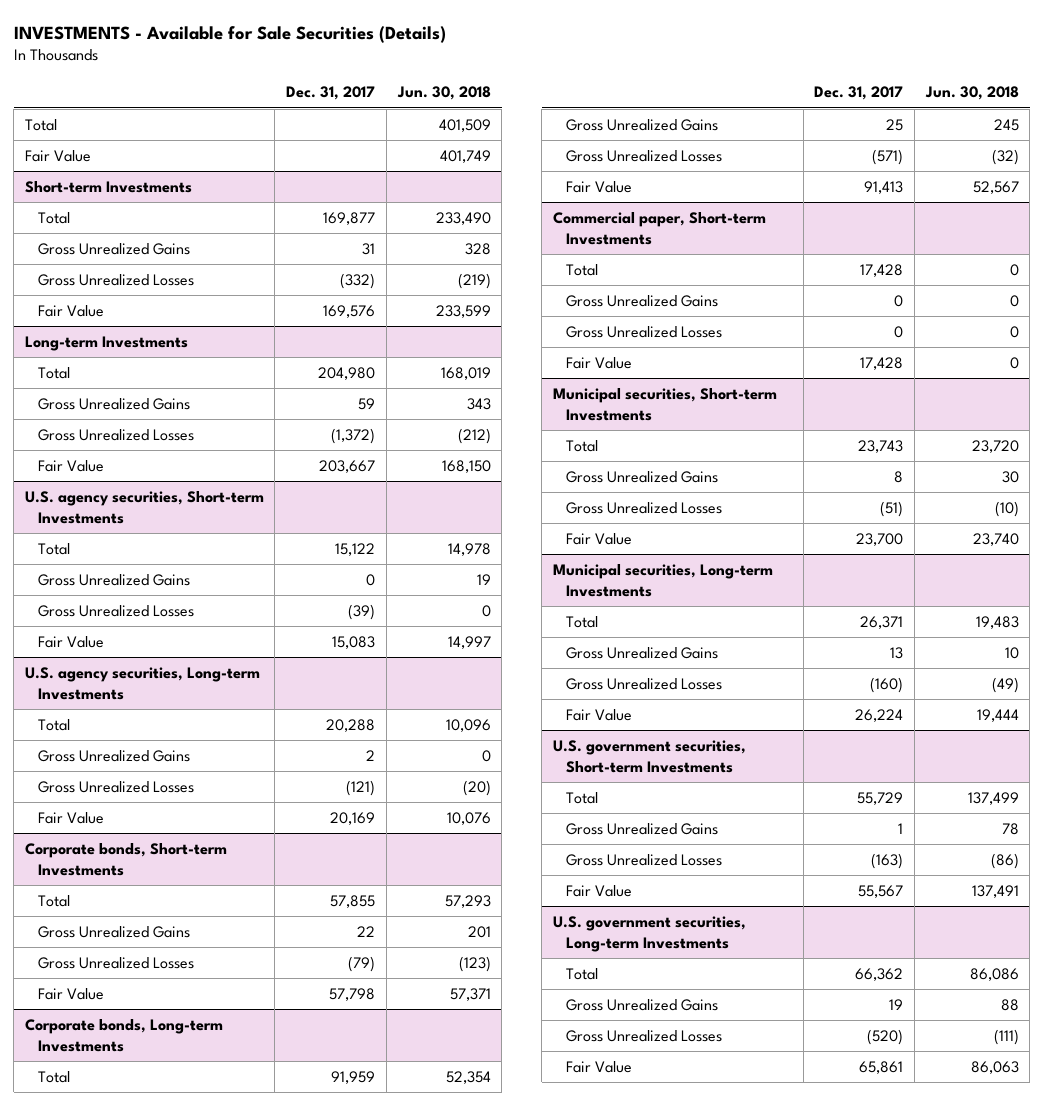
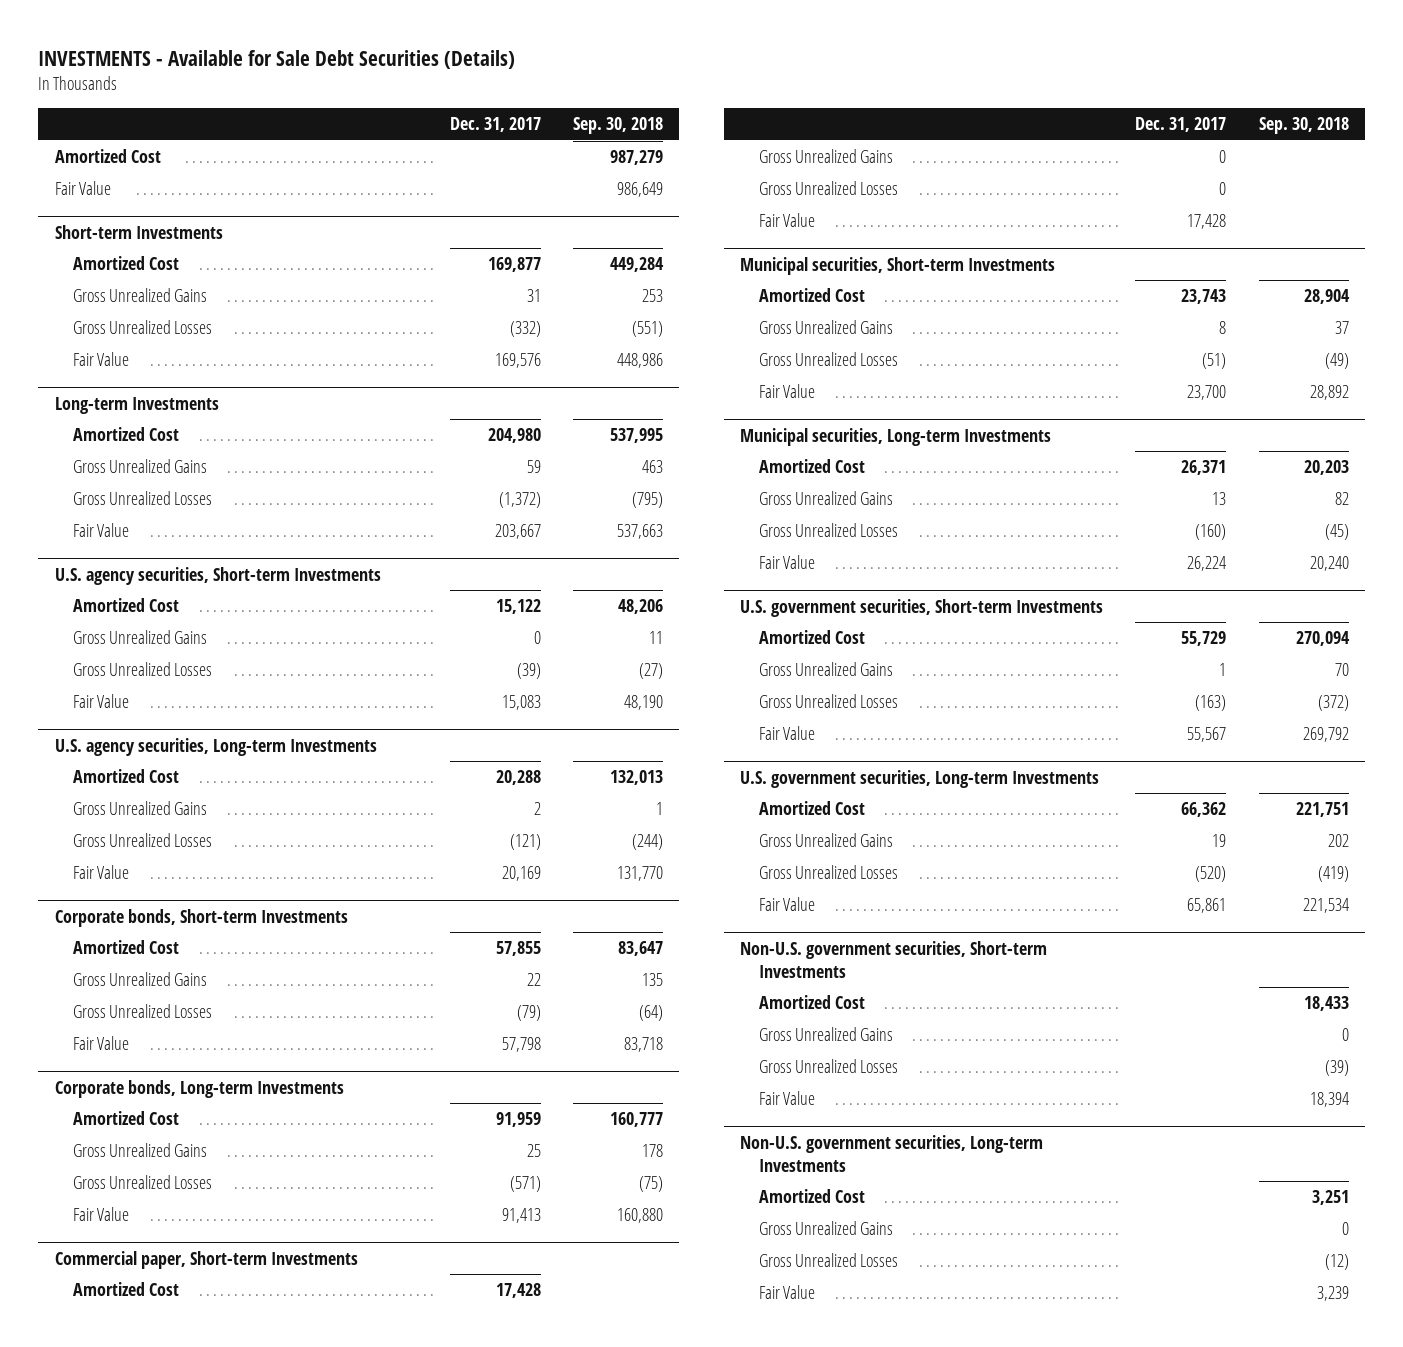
[13,25,446,43] INVESTMENTS - Available for Sale Securities (Details) -> [38,50,516,70] INVESTMENTS - Available for Sale Debt Securities (Details)
[396,86,491,101] Jun. 30, 2018 -> none
none -> [573,117,664,135] Sep. 30, 2018
[24,118,57,131] Total -> [54,149,161,164] Amortized Cost
[37,211,70,224] Total -> [73,256,180,271] Amortized Cost
[37,366,70,379] Total -> [73,427,180,442] Amortized Cost
[37,542,70,555] Total -> [73,598,180,613] Amortized Cost
[37,718,70,731] Total -> [73,769,180,784] Amortized Cost
[37,894,70,907] Total -> [73,940,180,955] Amortized Cost
[37,1070,70,1083] Total -> [73,1111,180,1126] Amortized Cost
[565,263,598,276] Total -> [73,1282,180,1297] Amortized Cost
[565,439,598,452] Total -> [758,288,865,303] Amortized Cost
[565,615,598,628] Total -> [758,459,865,474] Amortized Cost
[565,791,598,804] Total -> [758,630,865,645] Amortized Cost
[565,967,598,980] Total -> [758,801,865,816] Amortized Cost
none -> [739,940,1047,978] Non-U.S. government securities, Short-term Investments
none -> [758,995,865,1010] Amortized Cost
none -> [758,1027,893,1042] Gross Unrealized Gains
none -> [758,1059,898,1074] Gross Unrealized Losses
none -> [758,1091,815,1106] Fair Value
none -> [739,1134,1043,1172] Non-U.S. government securities, Long-term Investments
none -> [758,1189,865,1204] Amortized Cost
none -> [758,1221,893,1236] Gross Unrealized Gains
none -> [758,1253,898,1268] Gross Unrealized Losses
none -> [758,1285,815,1300] Fair Value

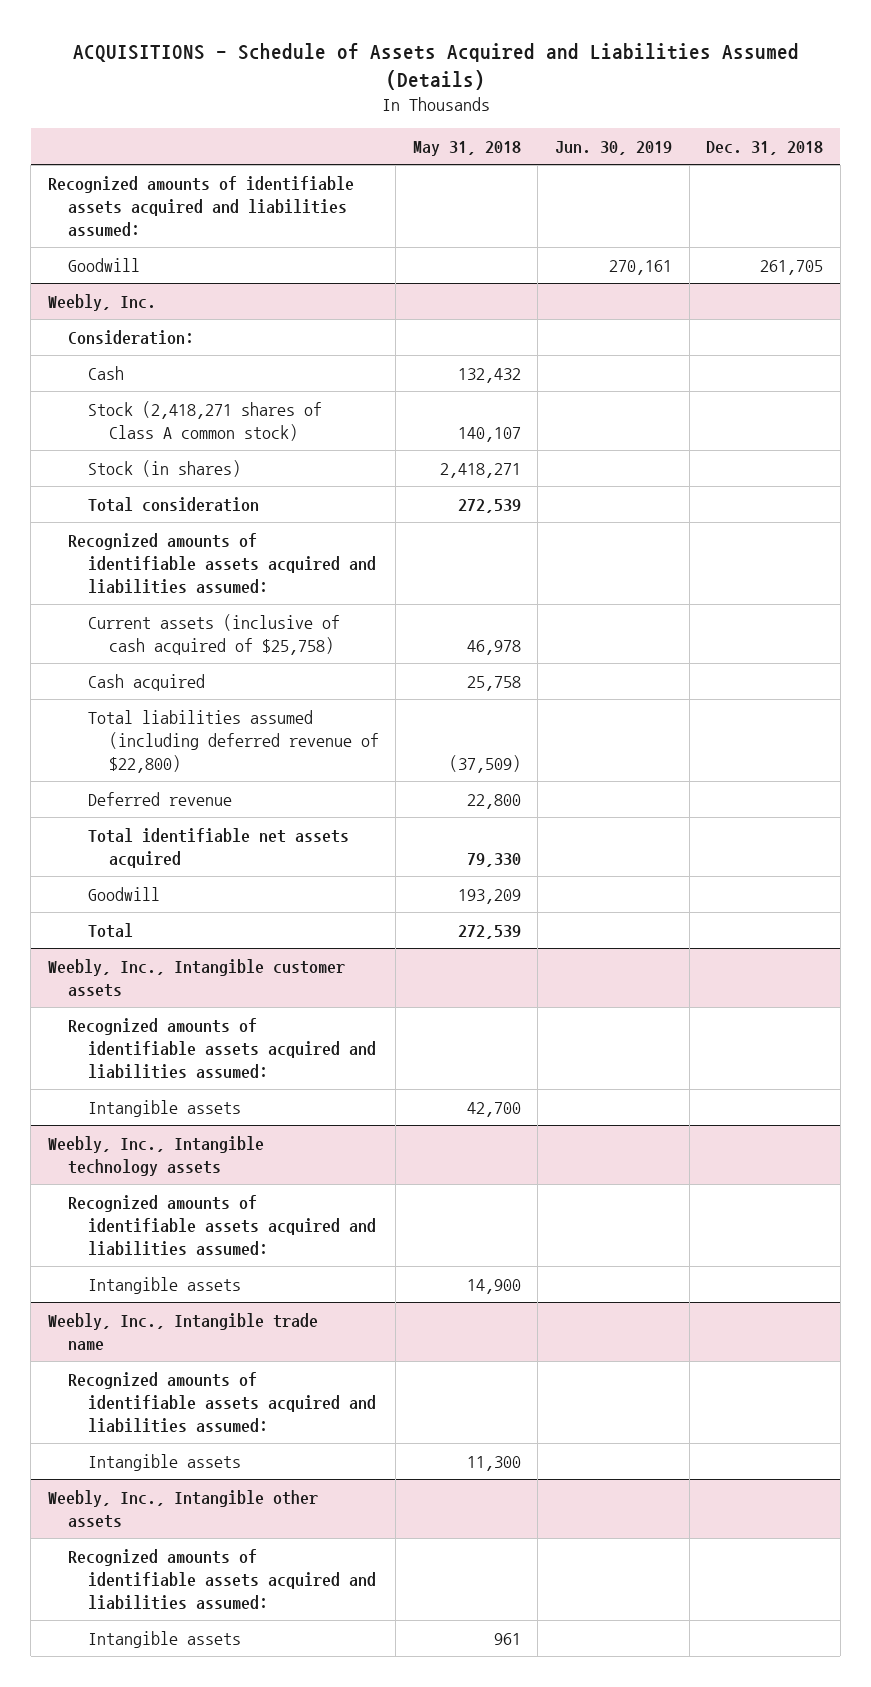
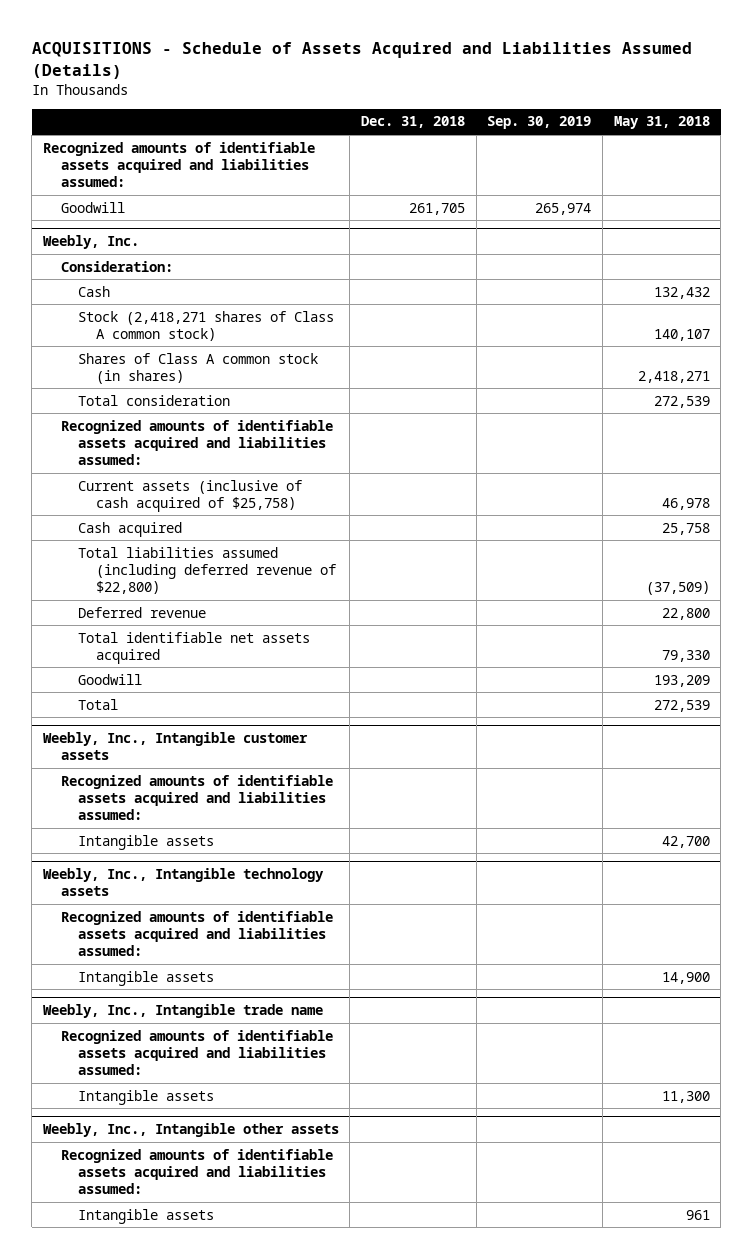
[555,140,673,155] Jun. 30, 2019 -> none
none -> [487,116,592,130] Sep. 30, 2019
[88,459,242,477] Stock (in shares) -> [78,352,319,384] Shares of Class A common stock (in shares)

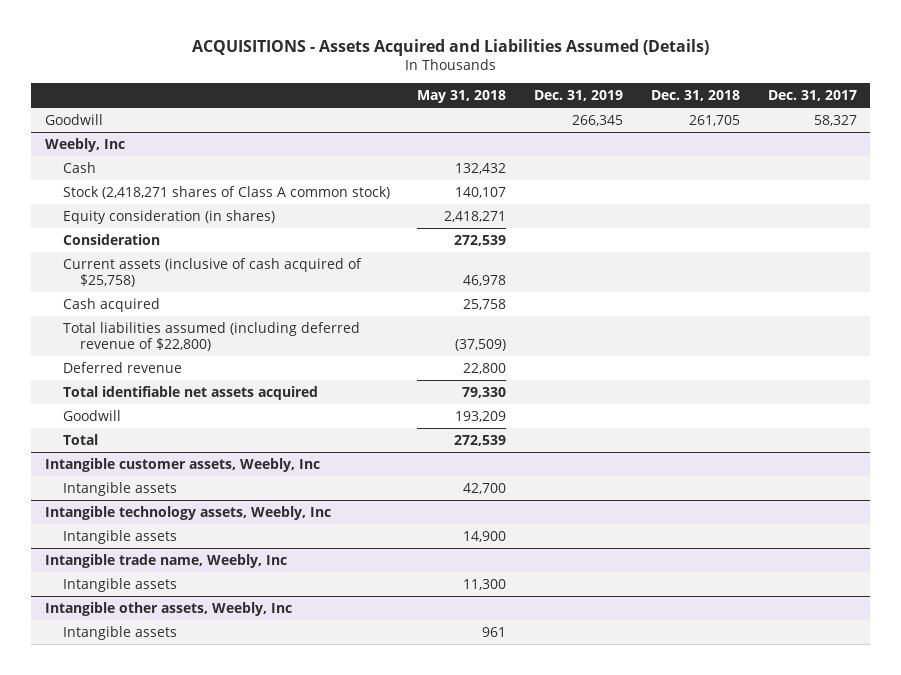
[31,41,692,79] ACQUISITIONS - Schedule of Assets Acquired and Liabilities Assumed (Details) -> [191,38,709,56] ACQUISITIONS - Assets Acquired and Liabilities Assumed (Details)
[487,116,592,130] Sep. 30, 2019 -> none
none -> [534,90,624,102] Dec. 31, 2019
none -> [767,90,857,102] Dec. 31, 2017
[42,141,315,187] Recognized amounts of identifiable assets acquired and liabilities assumed: -> none
[60,260,173,272] Consideration: -> none
[42,235,139,250] Weebly, Inc. -> [44,137,125,152] Weebly, Inc
[60,419,333,465] Recognized amounts of identifiable assets acquired and liabilities assumed: -> none
[78,352,319,384] Shares of Class A common stock (in shares) -> [62,209,275,224] Equity consideration (in shares)
[78,394,231,406] Total consideration -> [62,233,160,245] Consideration
[60,774,333,820] Recognized amounts of identifiable assets acquired and liabilities assumed: -> none
[42,732,308,761] Weebly, Inc., Intangible customer assets -> [44,457,320,472] Intangible customer assets, Weebly, Inc
[60,910,333,956] Recognized amounts of identifiable assets acquired and liabilities assumed: -> none
[42,868,324,897] Weebly, Inc., Intangible technology assets -> [44,505,331,520] Intangible technology assets, Weebly, Inc
[60,1029,333,1075] Recognized amounts of identifiable assets acquired and liabilities assumed: -> none
[42,1004,323,1019] Weebly, Inc., Intangible trade name -> [44,553,287,568] Intangible trade name, Weebly, Inc
[60,1148,333,1194] Recognized amounts of identifiable assets acquired and liabilities assumed: -> none
[42,1123,339,1138] Weebly, Inc., Intangible other assets -> [44,601,292,616] Intangible other assets, Weebly, Inc

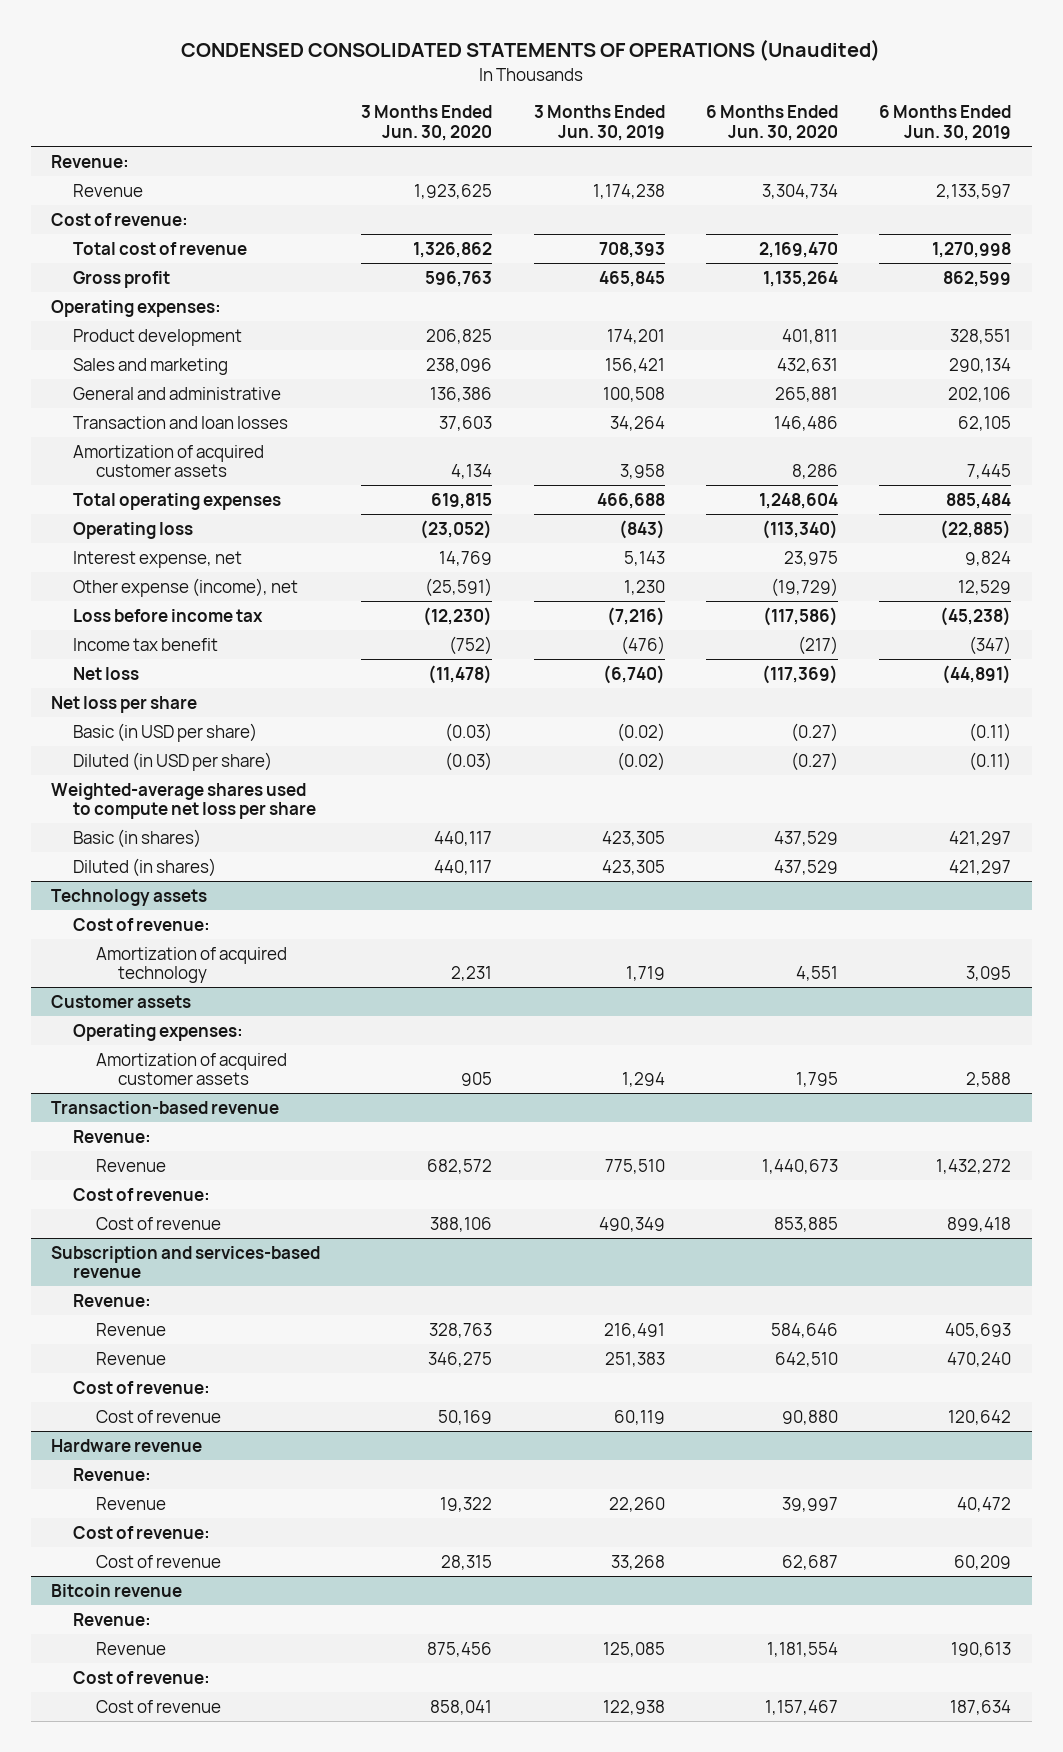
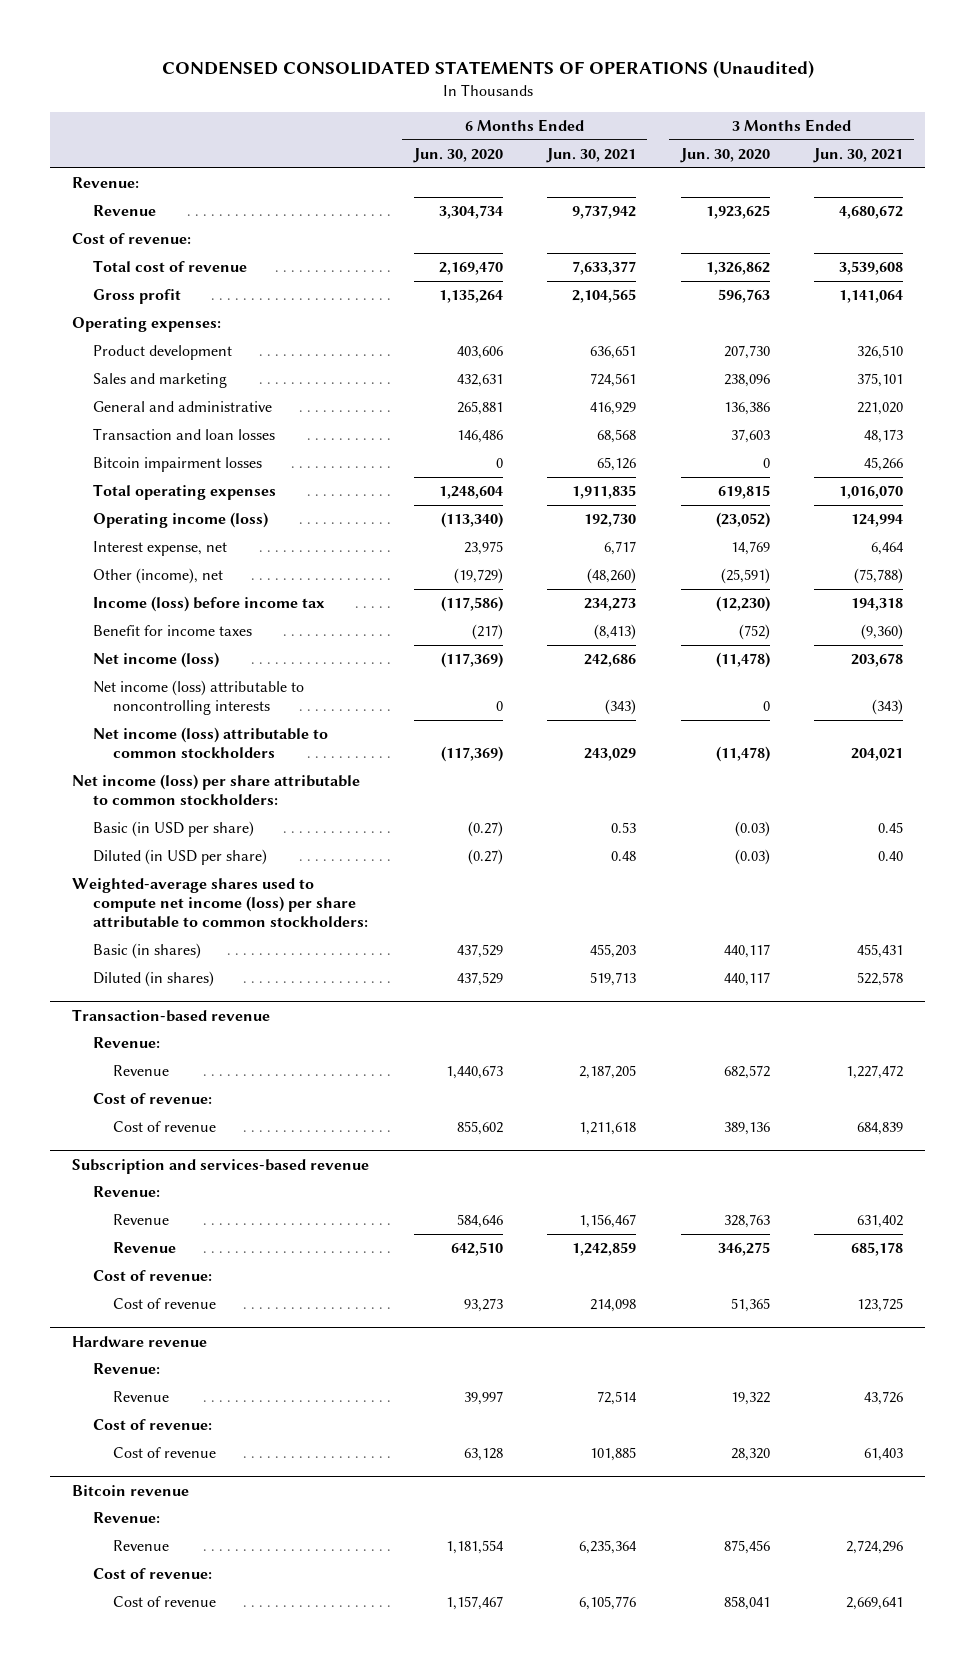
[533,105,665,142] 3 Months Ended Jun. 30, 2019 -> none
[879,105,1012,142] 6 Months Ended Jun. 30, 2019 -> none
none -> [546,147,637,163] Jun. 30, 2021
none -> [813,147,904,163] Jun. 30, 2021
[426,328,493,344] 206,825 -> [723,345,770,360] 207,730
[782,328,839,344] 401,811 -> [456,346,503,360] 403,606
[73,444,265,478] Amortization of acquired customer assets -> none
none -> [92,457,262,473] Bitcoin impairment losses
[73,521,194,539] Operating loss -> [92,512,268,529] Operating income (loss)
[73,577,299,597] Other expense (income), net -> [92,568,223,585] Other (income), net
[73,608,264,622] Loss before income tax -> [92,596,325,613] Income (loss) before income tax
[73,637,219,651] Income tax benefit -> [92,625,252,637] Benefit for income taxes
none -> [92,652,219,669] Net income (loss)
none -> [92,680,304,715] Net income (loss) attributable to noncontrolling interests
[73,666,140,680] Net loss -> [92,727,328,758] Net income (loss) attributable to common stockholders
[51,695,198,713] Net loss per share -> [71,774,360,805] Net income (loss) per share attributable to common stockholders:
[51,782,317,820] Weighted-average shares used to compute net loss per share -> [71,878,368,928] Weighted-average shares used to compute net income (loss) per share attributable to common stockholders:
[51,888,208,906] Technology assets -> none
[73,917,211,931] Cost of revenue: -> none
[95,946,287,984] Amortization of acquired technology -> none
[51,994,192,1008] Customer assets -> none
[73,1023,244,1041] Operating expenses: -> none
[95,1052,287,1086] Amortization of acquired customer assets -> none
[430,1216,493,1232] 388,106 -> [723,1122,770,1136] 389,136
[774,1216,839,1232] 853,885 -> [456,1121,503,1136] 855,602
[438,1409,493,1425] 50,169 -> [730,1298,770,1313] 51,365
[782,1409,839,1425] 90,880 -> [463,1298,503,1313] 93,273
[441,1554,493,1570] 28,315 -> [730,1448,770,1462] 28,320
[782,1554,839,1570] 62,687 -> [463,1448,503,1462] 63,128

